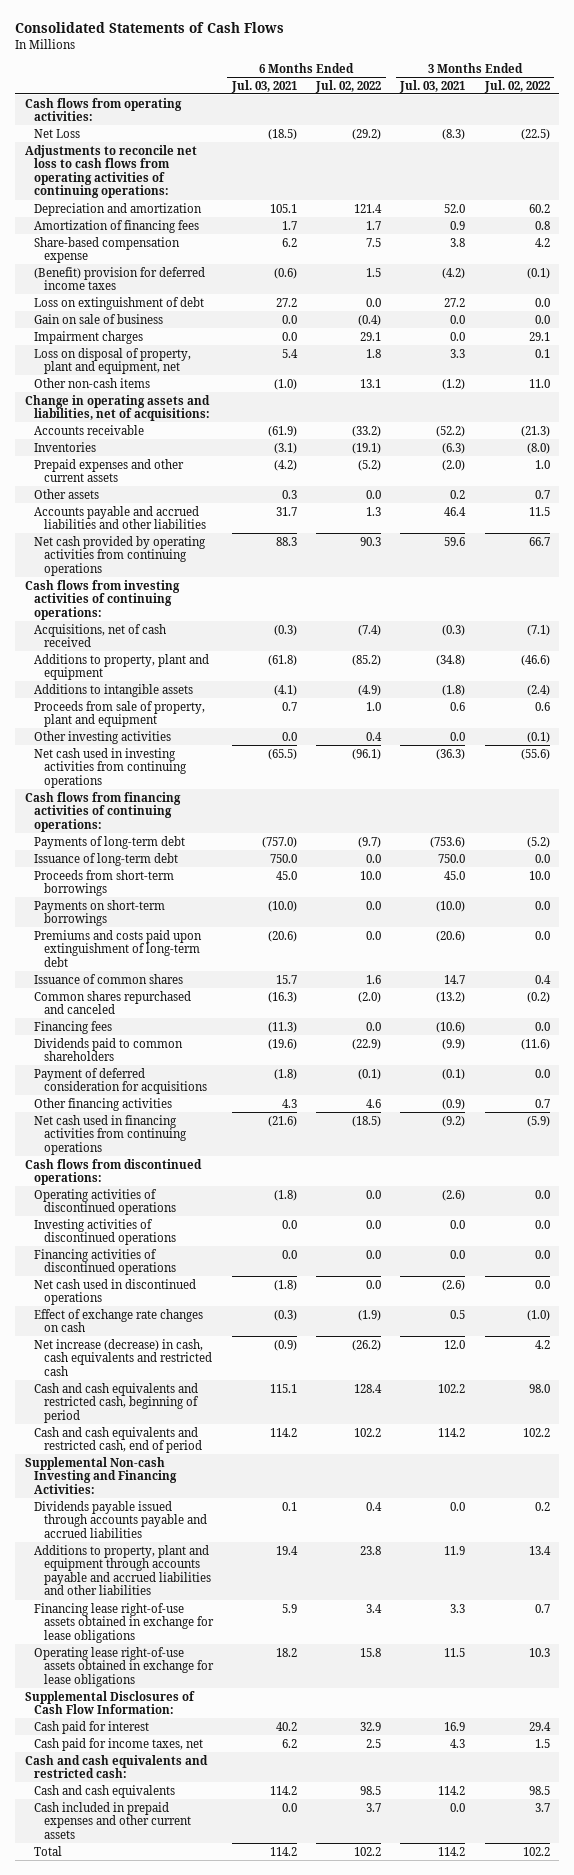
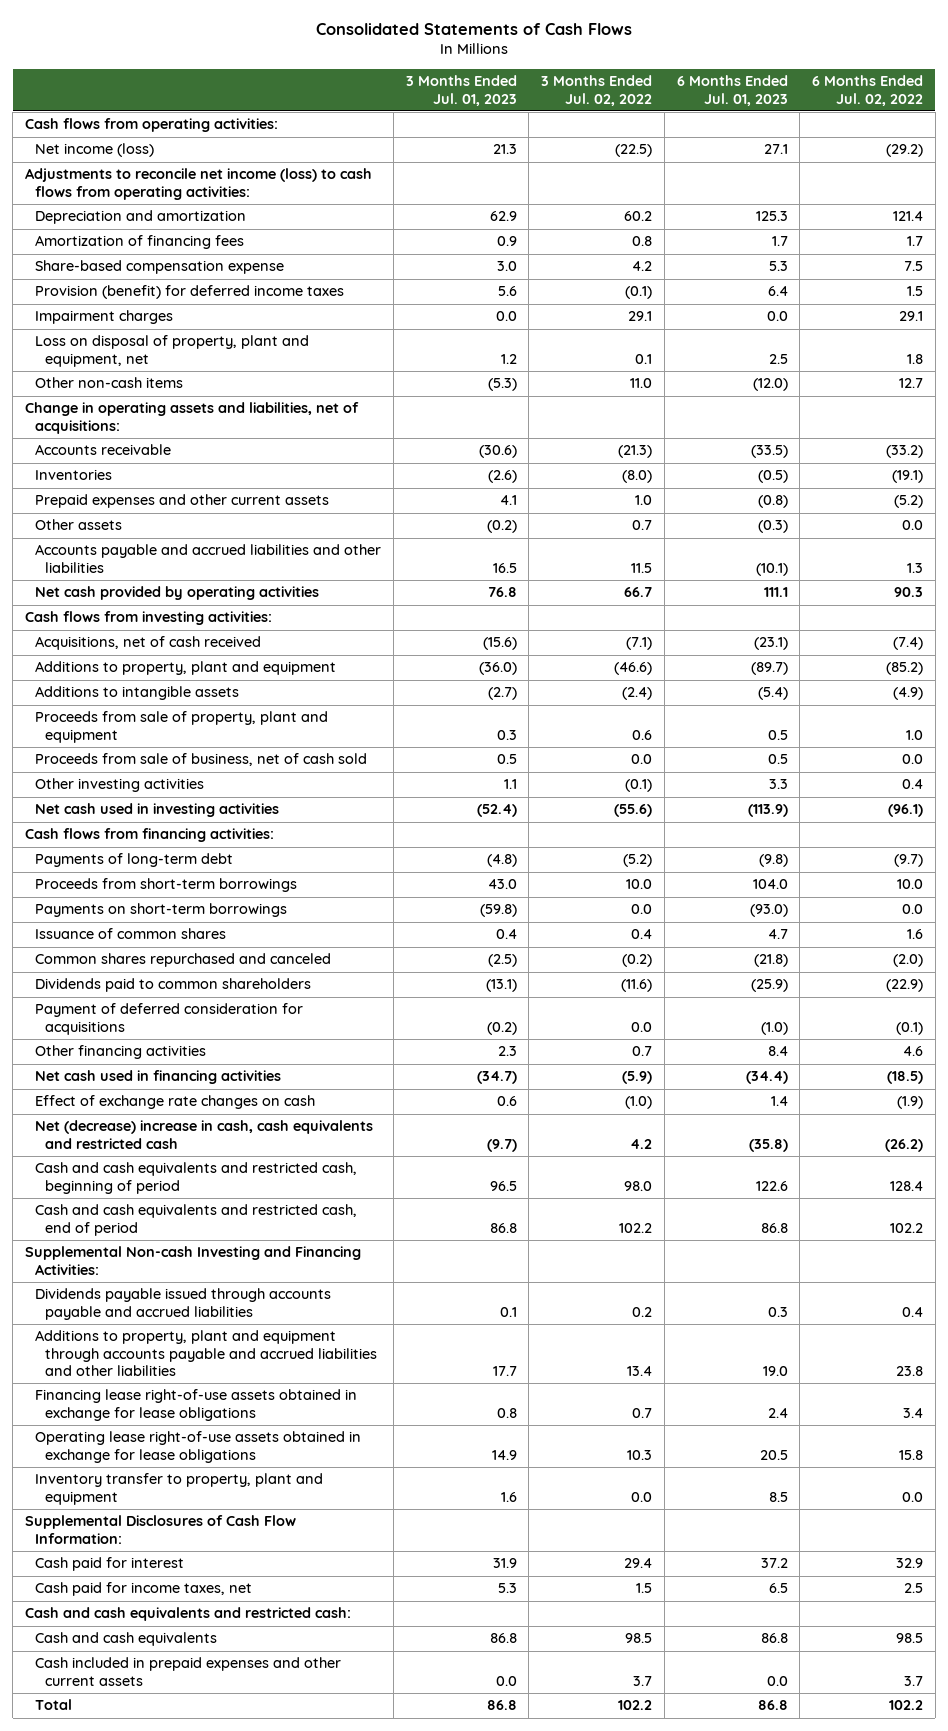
[230,79,297,93] Jul. 03, 2021 -> none
[399,79,466,93] Jul. 03, 2021 -> none
none -> [405,75,517,106] 3 Months Ended Jul. 01, 2023
none -> [676,75,788,106] 6 Months Ended Jul. 01, 2023
[34,128,81,138] Net Loss -> [35,143,155,158] Net income (loss)
[24,144,197,199] Adjustments to reconcile net loss to cash flows from operating activities of continuing operations: -> [24,168,372,200] Adjustments to reconcile net income (loss) to cash flows from operating activities:
[34,296,205,310] Loss on extinguishment of debt -> none
[34,313,164,324] Gain on sale of business -> none
[34,266,206,291] (Benefit) provision for deferred income taxes -> [35,285,345,300] Provision (benefit) for deferred income taxes
[360,378,382,388] 13.1 -> [899,378,924,389] 12.7
[34,535,207,576] Net cash provided by operating activities from continuing operations -> [35,586,320,601] Net cash provided by operating activities
[24,579,180,620] Cash flows from investing activities of continuing operations: -> [24,611,272,626] Cash flows from investing activities:
none -> [35,753,368,767] Proceeds from sale of business, net of cash sold
[34,747,187,788] Net cash used in investing activities from continuing operations -> [35,803,280,818] Net cash used in investing activities
[24,791,181,832] Cash flows from financing activities of continuing operations: -> [24,828,274,843] Cash flows from financing activities:
[34,852,179,866] Issuance of long-term debt -> none
[34,929,203,967] Premiums and costs paid upon extinguishment of long-term debt -> none
[34,1020,113,1034] Financing fees -> none
[24,1158,202,1186] Cash flows from discontinued operations: -> none
[34,1188,176,1216] Operating activities of discontinued operations -> none
[34,1218,176,1246] Investing activities of discontinued operations -> none
[34,1248,176,1276] Financing activities of discontinued operations -> none
[34,1278,197,1306] Net cash used in discontinued operations -> none
[34,1114,187,1155] Net cash used in financing activities from continuing operations -> [35,1070,282,1085] Net cash used in financing activities
[34,1338,212,1376] Net increase (decrease) in cash, cash equivalents and restricted cash -> [35,1120,374,1149] Net (decrease) increase in cash, cash equivalents and restricted cash
none -> [35,1473,324,1505] Inventory transfer to property, plant and equipment

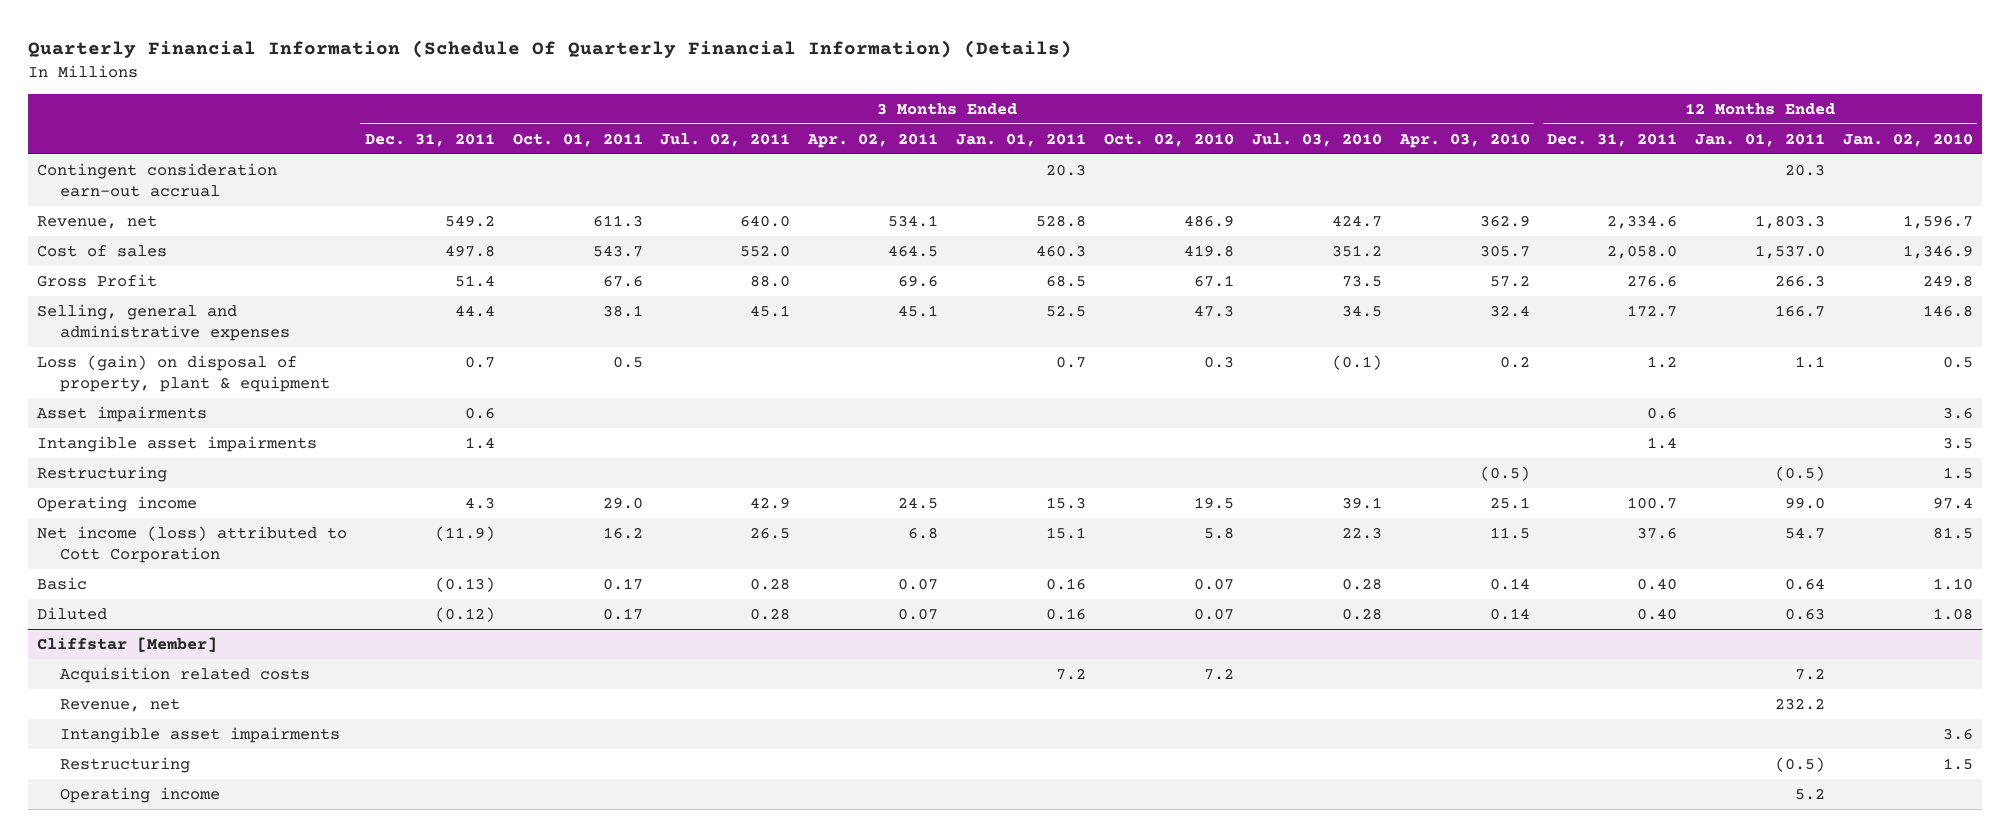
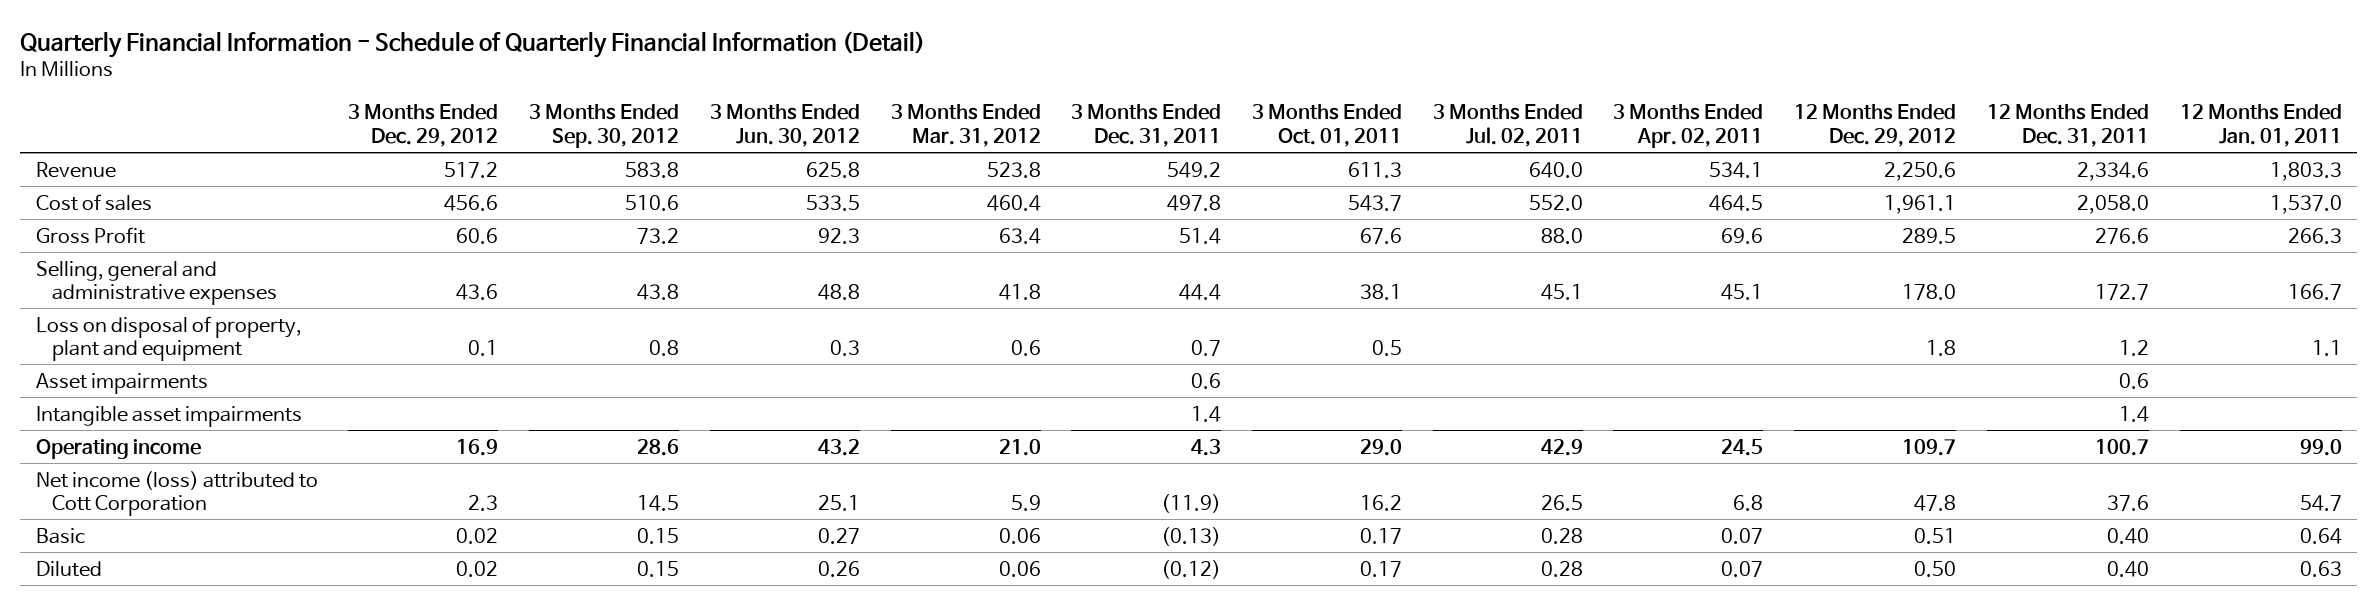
[28,40,1073,59] Quarterly Financial Information (Schedule Of Quarterly Financial Information) (Details) -> [20,31,926,59] Quarterly Financial Information - Schedule of Quarterly Financial Information (Detail)
[956,132,1087,147] Jan. 01, 2011 -> none
[1103,132,1234,147] Oct. 02, 2010 -> none
[1251,132,1382,147] Jul. 03, 2010 -> none
[1398,132,1530,148] Apr. 03, 2010 -> none
[1842,132,1973,147] Jan. 02, 2010 -> none
none -> [348,104,499,147] 3 Months Ended Dec. 29, 2012
none -> [529,104,680,148] 3 Months Ended Sep. 30, 2012
none -> [709,104,860,147] 3 Months Ended Jun. 30, 2012
none -> [890,104,1041,147] 3 Months Ended Mar. 31, 2012
none -> [1794,104,1957,147] 12 Months Ended Dec. 29, 2012
[37,162,278,197] Contingent consideration earn-out accrual -> none
[37,214,158,229] Revenue, net -> [35,161,116,178] Revenue
[37,354,330,392] Loss (gain) on disposal of property, plant & equipment -> [35,315,302,361] Loss on disposal of property, plant and equipment
[37,465,168,482] Restructuring -> none
[37,636,218,652] Cliffstar [Member] -> none
[59,666,310,683] Acquisition related costs -> none
[59,697,180,712] Revenue, net -> none
[59,726,340,743] Intangible asset impairments -> none
[59,756,190,773] Restructuring -> none
[59,786,220,803] Operating income -> none

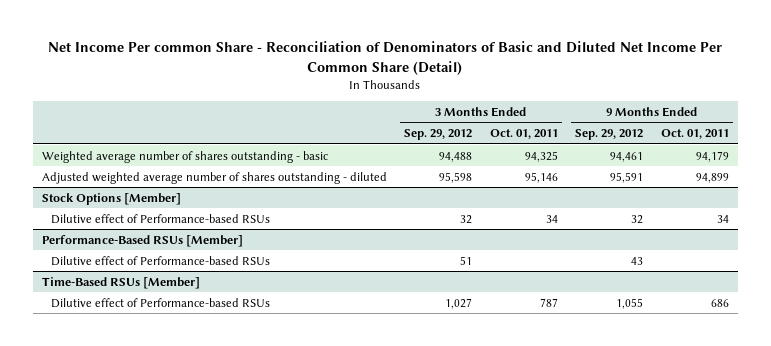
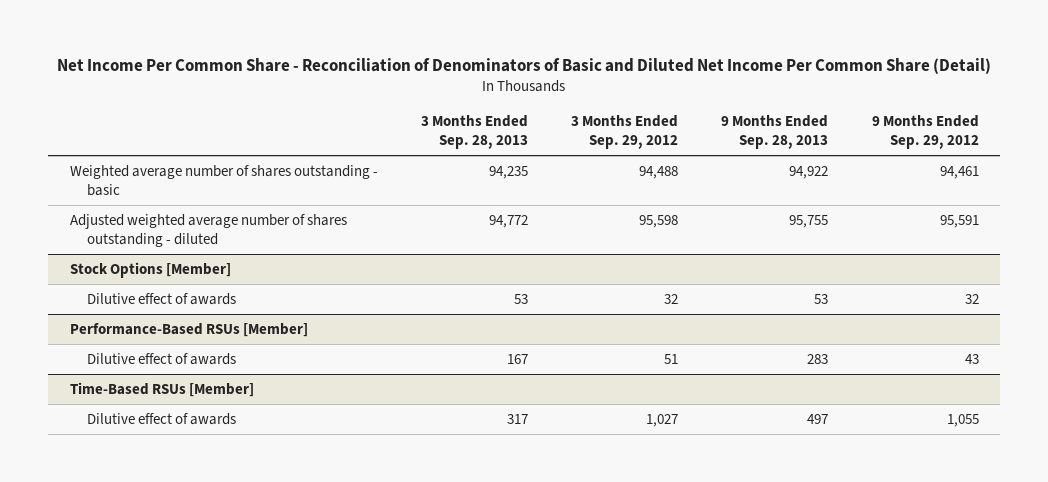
[48,41,723,75] Net Income Per common Share - Reconciliation of Denominators of Basic and Diluted Net Income Per Common Share (Detail) -> [57,58,992,75] Net Income Per Common Share - Reconciliation of Denominators of Basic and Diluted Net Income Per Common Share (Detail)
[489,129,558,140] Oct. 01, 2011 -> none
[661,129,730,140] Oct. 01, 2011 -> none
none -> [420,115,528,150] 3 Months Ended Sep. 28, 2013
none -> [721,115,829,150] 9 Months Ended Sep. 28, 2013
[50,213,270,224] Dilutive effect of Performance-based RSUs -> [86,293,236,306] Dilutive effect of awards
[50,255,270,266] Dilutive effect of Performance-based RSUs -> [86,353,236,366] Dilutive effect of awards
[50,297,270,308] Dilutive effect of Performance-based RSUs -> [86,413,236,426] Dilutive effect of awards

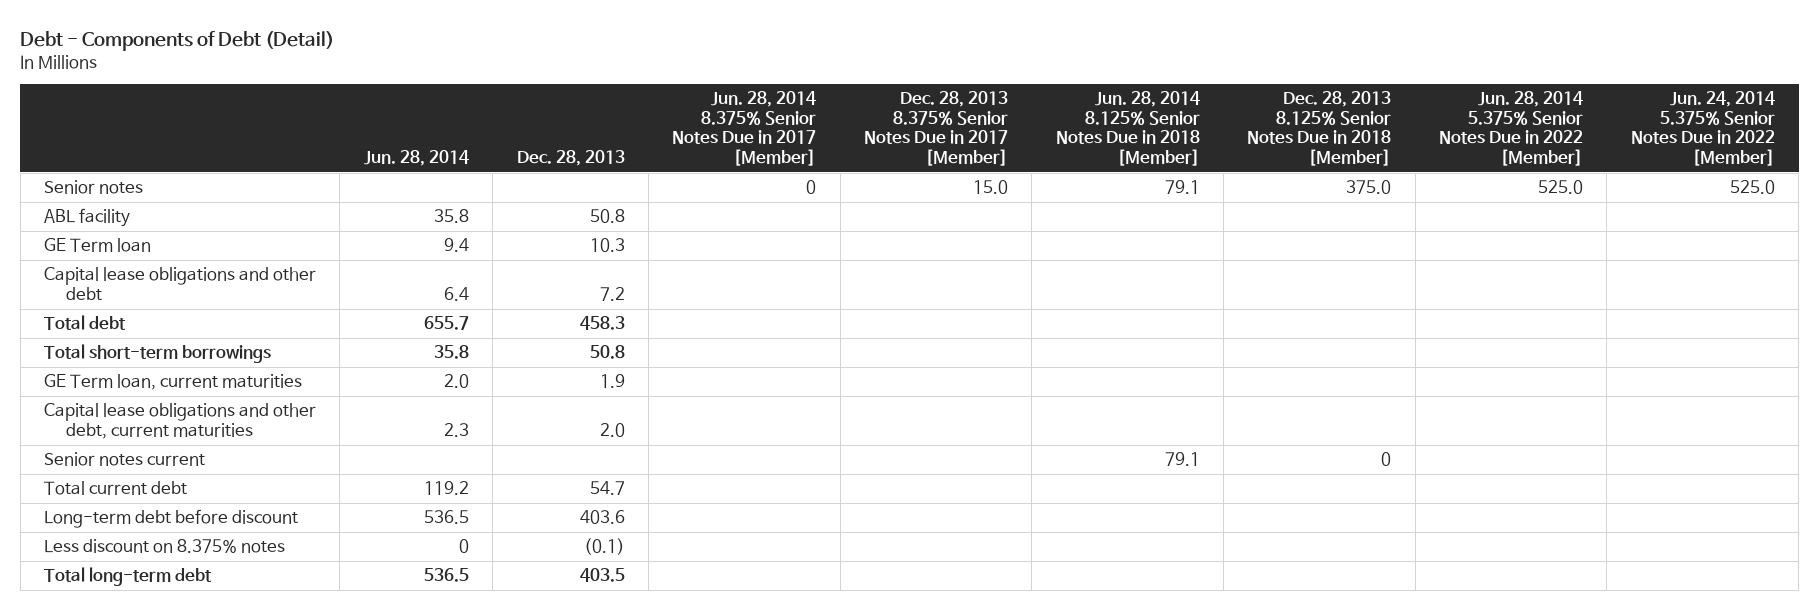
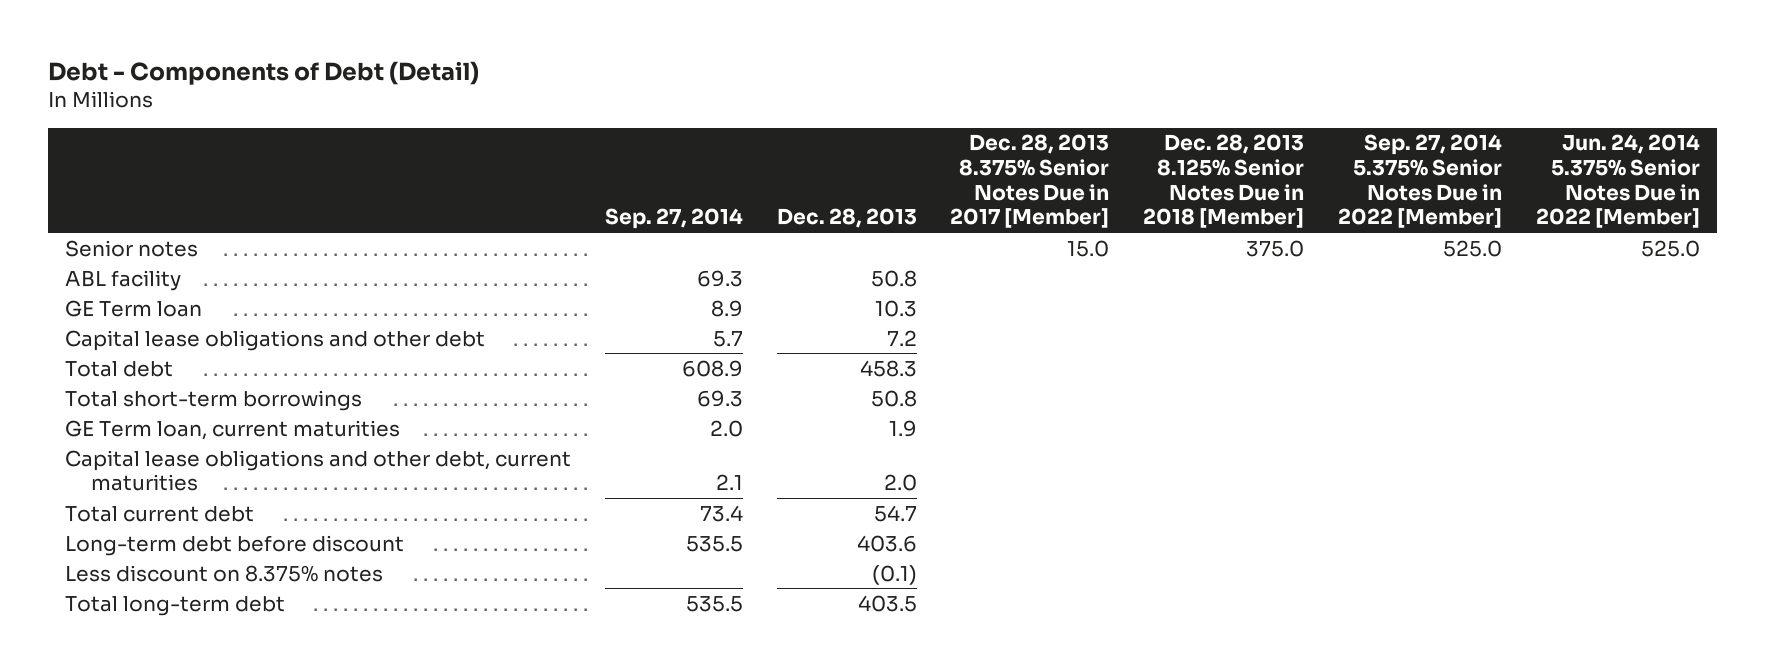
[363,150,469,167] Jun. 28, 2014 -> none
[672,91,817,167] Jun. 28, 2014 8.375% Senior Notes Due in 2017 [Member] -> none
[1055,91,1200,167] Jun. 28, 2014 8.125% Senior Notes Due in 2018 [Member] -> none
[1439,91,1584,167] Jun. 28, 2014 5.375% Senior Notes Due in 2022 [Member] -> none
none -> [604,208,743,230] Sep. 27, 2014
none -> [1338,134,1503,229] Sep. 27, 2014 5.375% Senior Notes Due in 2022 [Member]
[44,452,206,467] Senior notes current -> none

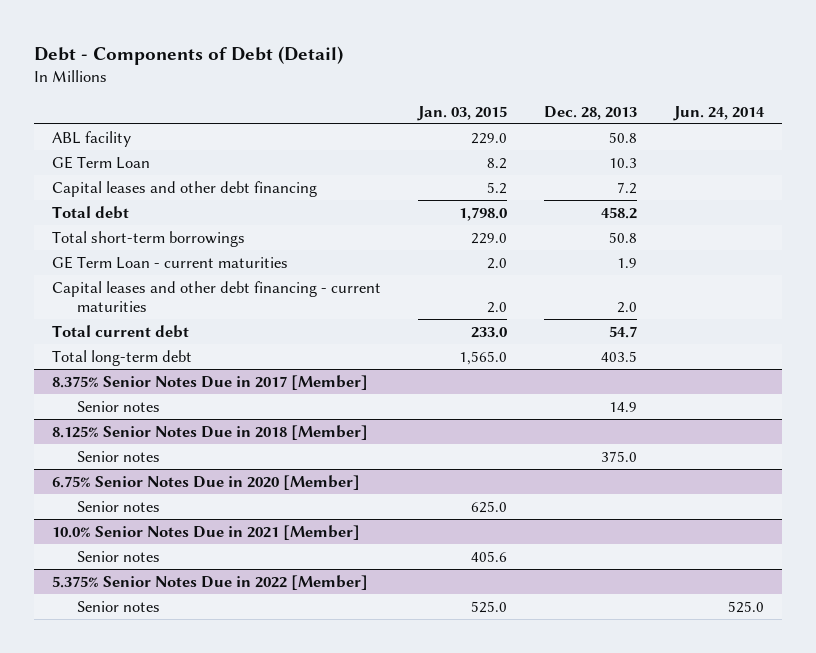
[604,208,743,230] Sep. 27, 2014 -> none
[950,134,1110,229] Dec. 28, 2013 8.375% Senior Notes Due in 2017 [Member] -> none
[1143,134,1305,229] Dec. 28, 2013 8.125% Senior Notes Due in 2018 [Member] -> none
[1338,134,1503,229] Sep. 27, 2014 5.375% Senior Notes Due in 2022 [Member] -> none
[1536,134,1701,229] Jun. 24, 2014 5.375% Senior Notes Due in 2022 [Member] -> none
none -> [417,105,508,121] Jan. 03, 2015
none -> [672,105,765,121] Jun. 24, 2014
[64,239,198,257] Senior notes -> none
[64,299,202,317] GE Term loan -> [52,155,151,169] GE Term Loan
[64,329,485,351] Capital lease obligations and other debt -> [52,180,318,197] Capital leases and other debt financing
[859,359,917,377] 458.3 -> [600,206,637,219] 458.2
[64,419,400,440] GE Term loan, current maturities -> [52,255,289,269] GE Term Loan - current maturities
[64,449,571,492] Capital lease obligations and other debt, current maturities -> [52,280,382,313] Capital leases and other debt financing - current maturities
[64,534,404,556] Long-term debt before discount -> none
[64,564,383,582] Less discount on 8.375% notes -> none
none -> [52,374,369,390] 8.375% Senior Notes Due in 2017 [Member]
none -> [77,400,161,412] Senior notes
none -> [52,424,369,440] 8.125% Senior Notes Due in 2018 [Member]
none -> [77,450,161,462] Senior notes
none -> [52,474,361,490] 6.75% Senior Notes Due in 2020 [Member]
none -> [77,500,161,512] Senior notes
none -> [52,524,361,540] 10.0% Senior Notes Due in 2021 [Member]
none -> [77,550,161,562] Senior notes
none -> [52,574,369,590] 5.375% Senior Notes Due in 2022 [Member]
none -> [77,600,161,612] Senior notes

